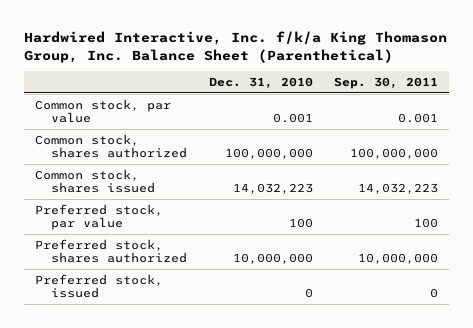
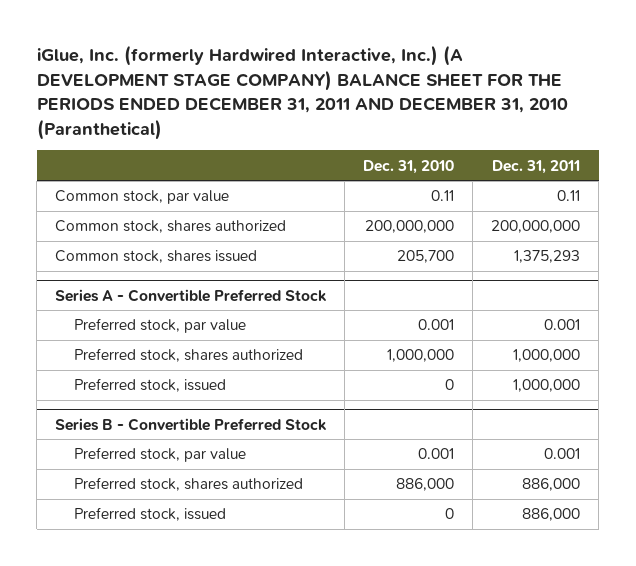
[24,31,448,63] Hardwired Interactive, Inc. f/k/a King Thomason Group, Inc. Balance Sheet (Parenthetical) -> [36,45,568,140] iGlue, Inc. (formerly Hardwired Interactive, Inc.) (A DEVELOPMENT STAGE COMPANY) BALANCE SHEET FOR THE PERIODS ENDED DECEMBER 31, 2011 AND DECEMBER 31, 2010 (Paranthetical)
[334,76,439,89] Sep. 30, 2011 -> none
none -> [492,159,581,174] Dec. 31, 2011
[272,113,313,124] 0.001 -> [431,190,455,202] 0.11
[224,148,313,160] 100,000,000 -> [365,220,455,234] 200,000,000
[232,183,313,195] 14,032,223 -> [397,250,455,264] 205,700
none -> [55,288,328,302] Series A - Convertible Preferred Stock
[288,218,313,229] 100 -> [418,319,455,331] 0.001
[232,253,313,265] 10,000,000 -> [387,349,455,363] 1,000,000
none -> [55,417,328,431] Series B - Convertible Preferred Stock
none -> [73,447,246,463] Preferred stock, par value
none -> [73,477,303,492] Preferred stock, shares authorized
none -> [73,507,226,522] Preferred stock, issued

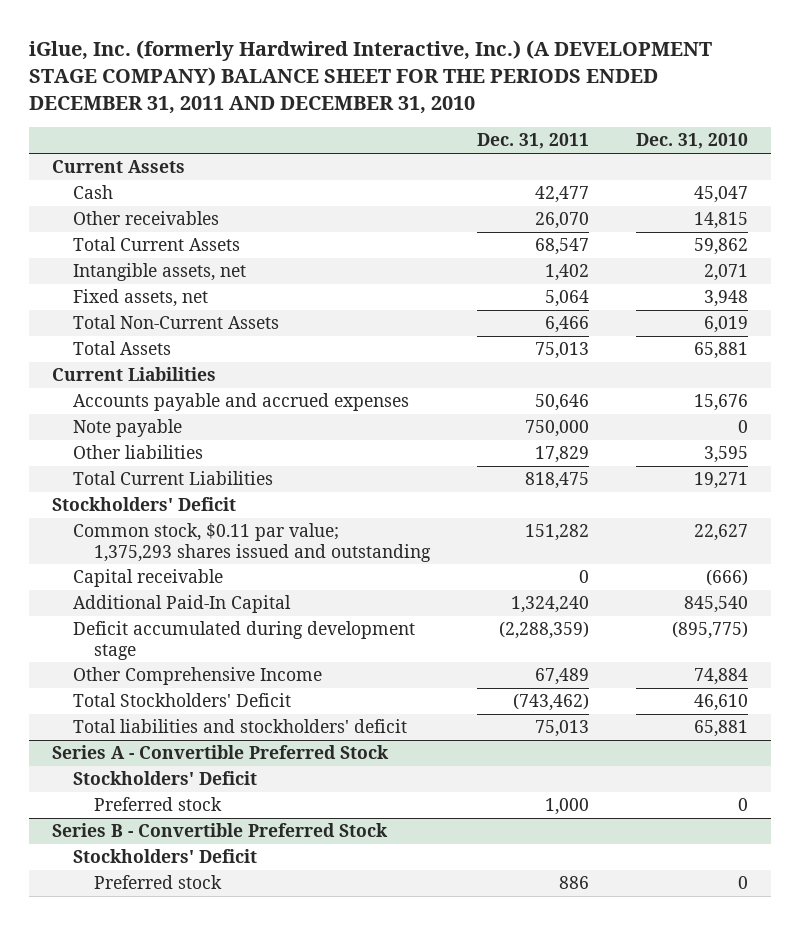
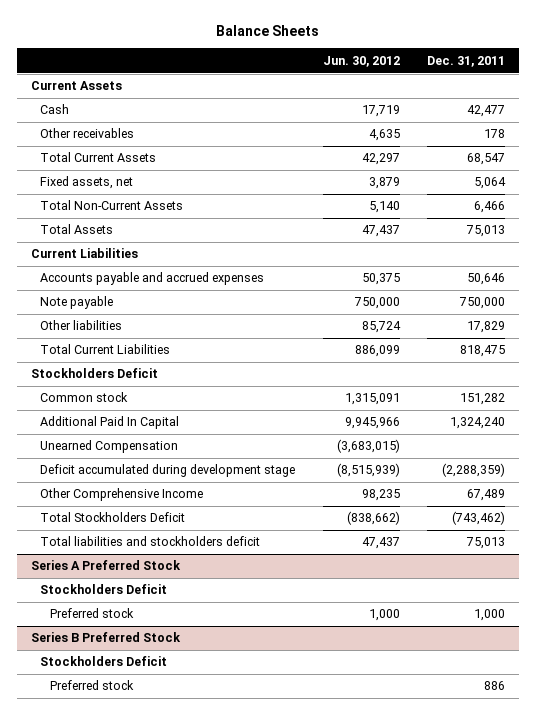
[28,39,712,114] iGlue, Inc. (formerly Hardwired Interactive, Inc.) (A DEVELOPMENT STAGE COMPANY) BALANCE SHEET FOR THE PERIODS ENDED DECEMBER 31, 2011 AND DECEMBER 31, 2010 -> [215,25,319,37] Balance Sheets
[635,133,748,150] Dec. 31, 2010 -> none
none -> [322,55,400,67] Jun. 30, 2012
[534,212,589,230] 26,070 -> [484,129,506,139] 178
[72,263,246,282] Intangible assets, net -> none
[72,569,223,588] Capital receivable -> none
[52,497,237,512] Stockholders' Deficit -> [30,368,158,379] Stockholders Deficit
[72,523,431,562] Common stock, $0.11 par value; 1,375,293 shares issued and outstanding -> [40,392,129,403] Common stock
[72,595,291,614] Additional Paid-In Capital -> [40,416,180,430] Additional Paid In Capital
none -> [40,440,179,454] Unearned Compensation
[72,693,291,708] Total Stockholders' Deficit -> [40,512,186,523] Total Stockholders Deficit
[72,719,407,734] Total liabilities and stockholders' deficit -> [40,536,261,547] Total liabilities and stockholders deficit
[52,745,390,760] Series A - Convertible Preferred Stock -> [30,560,181,571] Series A Preferred Stock
[72,771,257,786] Stockholders' Deficit -> [40,584,168,595] Stockholders Deficit
[52,823,389,838] Series B - Convertible Preferred Stock -> [30,632,181,643] Series B Preferred Stock
[72,849,257,864] Stockholders' Deficit -> [40,656,168,667] Stockholders Deficit

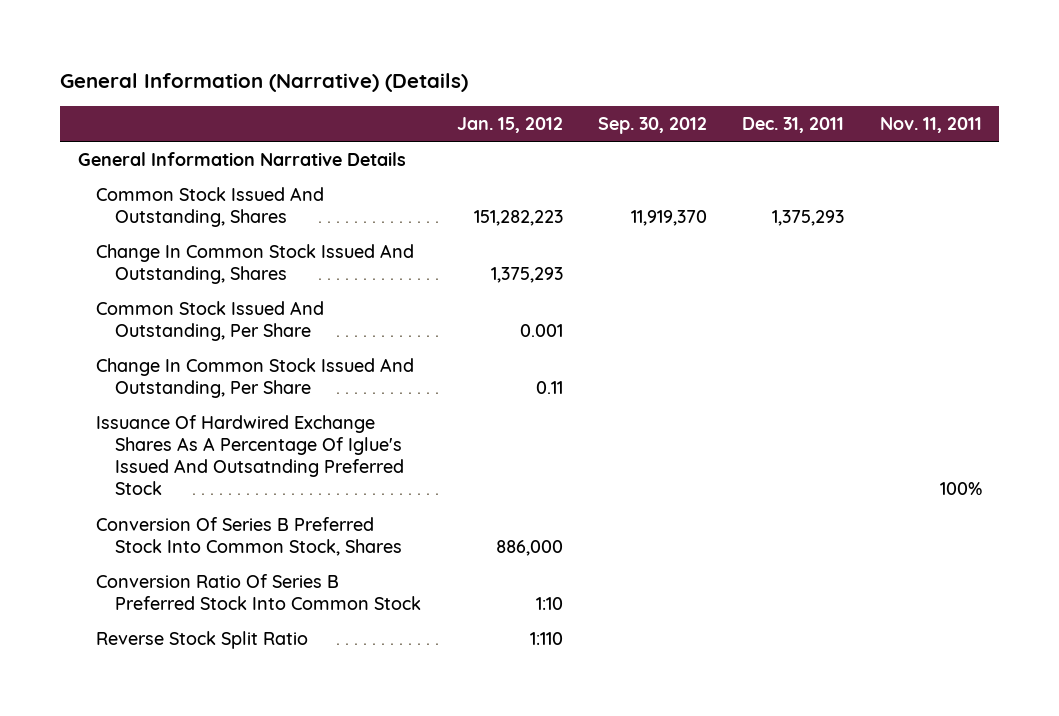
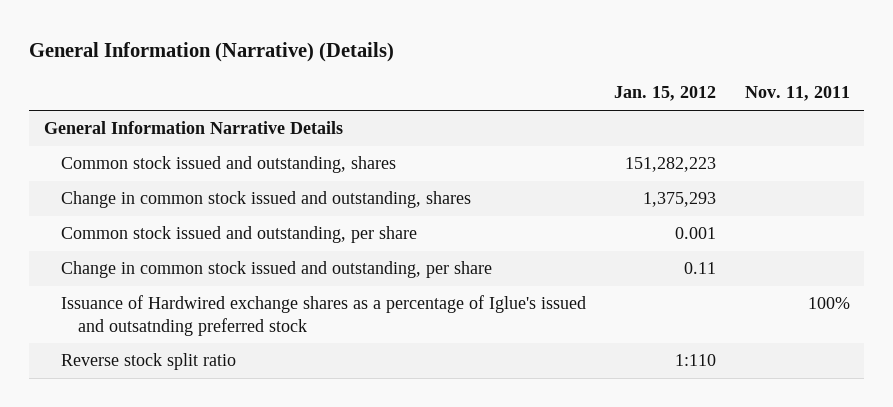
[597,116,707,134] Sep. 30, 2012 -> none
[742,116,845,133] Dec. 31, 2011 -> none
[96,516,403,557] Conversion Of Series B Preferred Stock Into Common Stock, Shares -> none
[96,573,422,611] Conversion Ratio Of Series B Preferred Stock Into Common Stock -> none
[96,186,325,228] Common Stock Issued And Outstanding, Shares -> [60,156,396,174] Common stock issued and outstanding, shares
[96,243,415,285] Change In Common Stock Issued And Outstanding, Shares -> [60,191,471,209] Change in common stock issued and outstanding, shares
[96,300,325,342] Common Stock Issued And Outstanding, Per Share -> [60,226,417,244] Common stock issued and outstanding, per share
[96,357,415,399] Change In Common Stock Issued And Outstanding, Per Share -> [60,261,492,279] Change in common stock issued and outstanding, per share
[96,414,405,496] Issuance Of Hardwired Exchange Shares As A Percentage Of Iglue's Issued And Outsatnding Preferred Stock -> [60,295,586,336] Issuance of Hardwired exchange shares as a percentage of Iglue's issued and outsatnding preferred stock
[96,630,309,649] Reverse Stock Split Ratio -> [60,353,236,371] Reverse stock split ratio

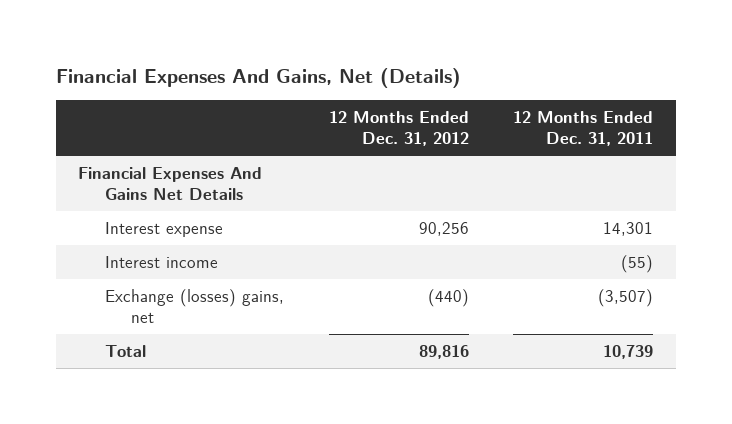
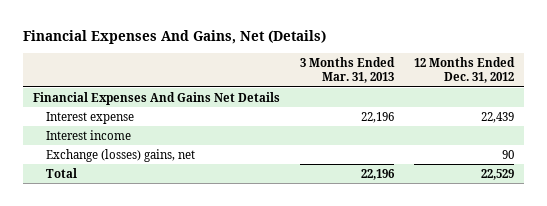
[513,111,654,147] 12 Months Ended Dec. 31, 2011 -> none
none -> [300,56,396,84] 3 Months Ended Mar. 31, 2013
[418,222,469,237] 90,256 -> [480,111,514,123] 22,439
[427,289,469,308] (440) -> [501,149,514,159] 90
[418,345,469,360] 89,816 -> [480,168,514,180] 22,529

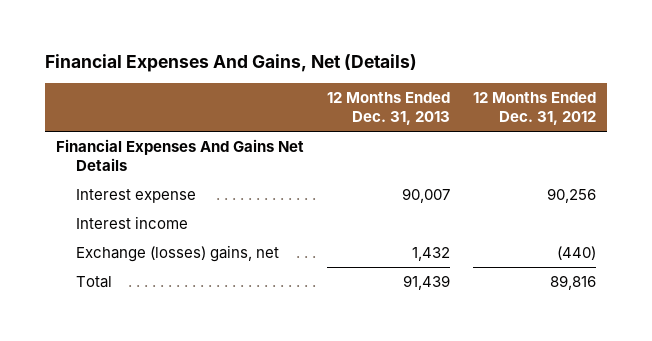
[300,56,396,84] 3 Months Ended Mar. 31, 2013 -> none
none -> [327,92,451,126] 12 Months Ended Dec. 31, 2013
[480,111,514,123] 22,439 -> [546,187,596,203] 90,256
[501,149,514,159] 90 -> [556,245,596,260] (440)
[480,168,514,180] 22,529 -> [549,274,596,290] 89,816

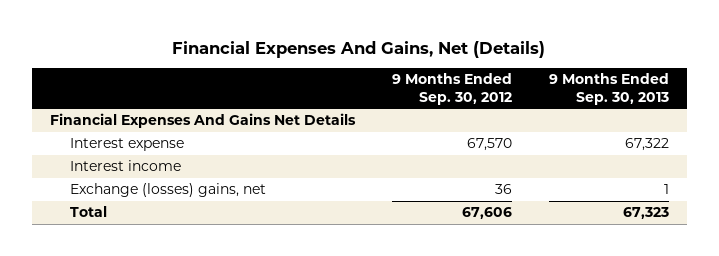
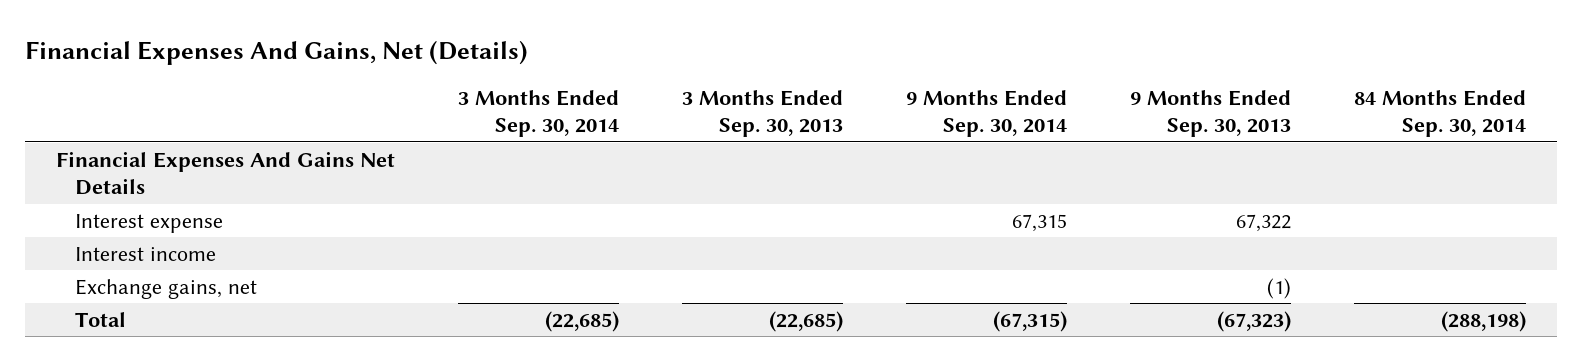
[391,73,512,105] 9 Months Ended Sep. 30, 2012 -> none
none -> [458,90,620,138] 3 Months Ended Sep. 30, 2014
none -> [681,90,843,138] 3 Months Ended Sep. 30, 2013
none -> [905,90,1067,138] 9 Months Ended Sep. 30, 2014
none -> [1353,90,1526,138] 84 Months Ended Sep. 30, 2014
[69,183,266,198] Exchange (losses) gains, net -> [74,278,257,299] Exchange gains, net
[663,184,669,195] 1 -> [1266,277,1291,299] (1)
[622,207,669,220] 67,323 -> [1216,310,1291,332] (67,323)

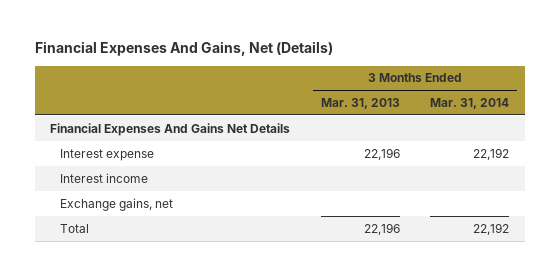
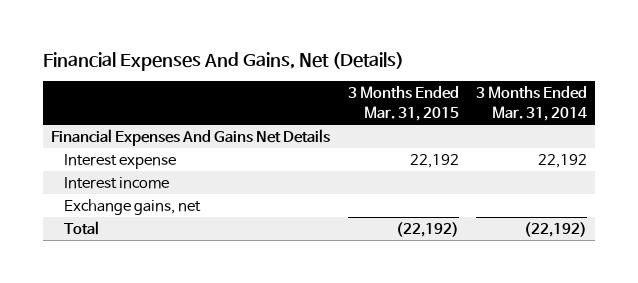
[320,97,400,109] Mar. 31, 2013 -> none
none -> [347,86,459,121] 3 Months Ended Mar. 31, 2015
[473,222,510,235] 22,192 -> [523,222,587,238] (22,192)

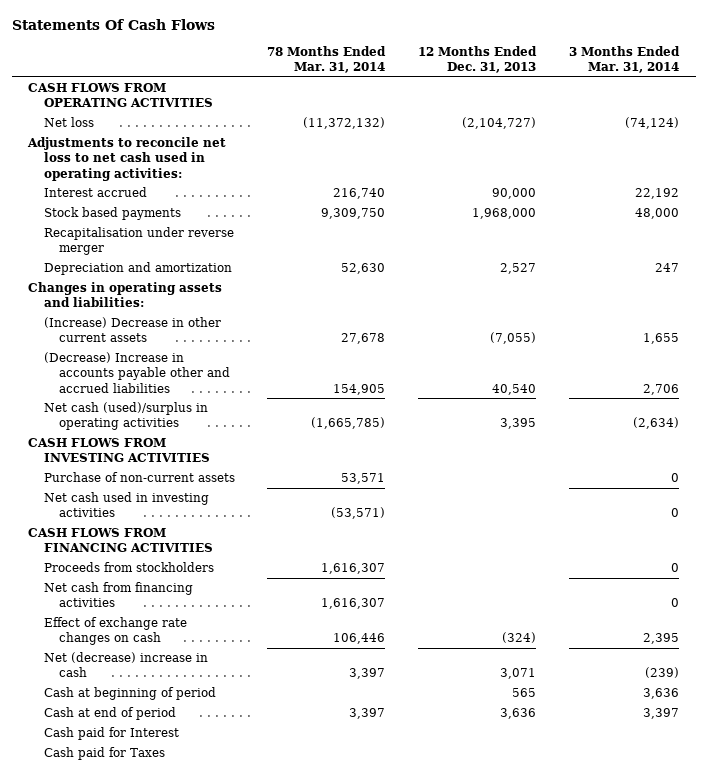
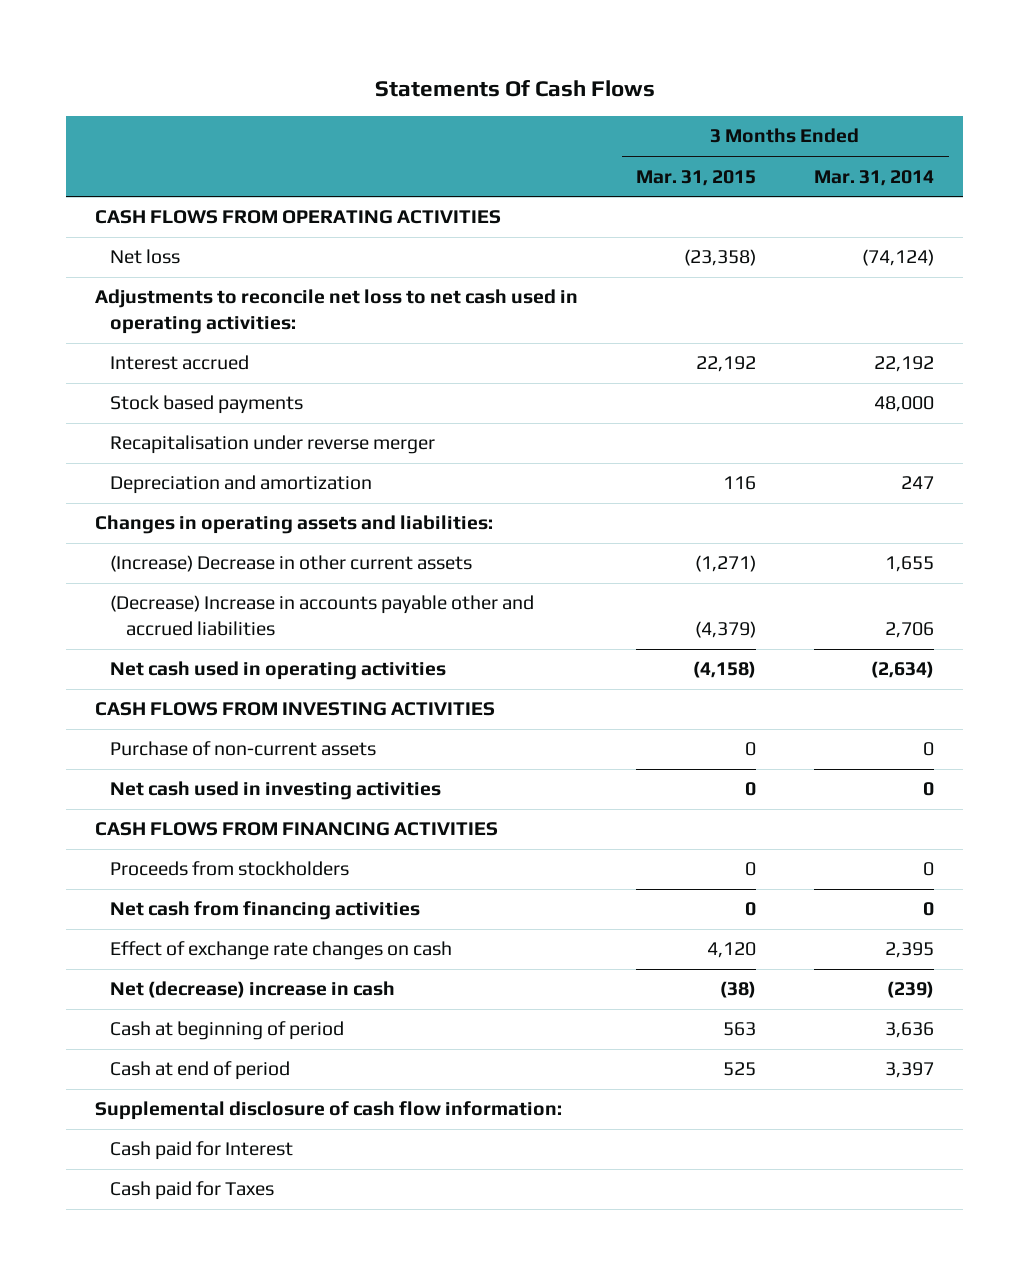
[267,46,387,74] 78 Months Ended Mar. 31, 2014 -> none
[418,46,538,74] 12 Months Ended Dec. 31, 2013 -> none
none -> [636,169,757,186] Mar. 31, 2015
[43,402,208,431] Net cash (used)/surplus in operating activities -> [110,661,447,681] Net cash used in operating activities
none -> [95,1101,563,1121] Supplemental disclosure of cash flow information:

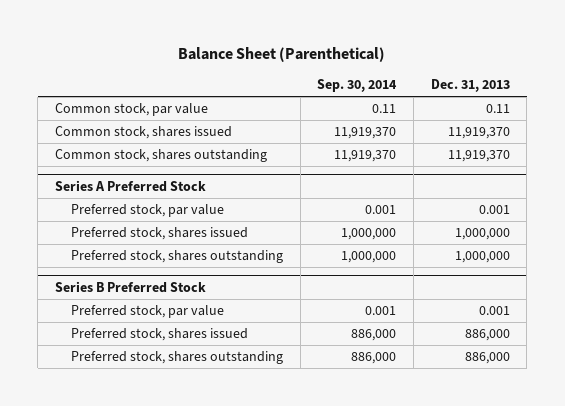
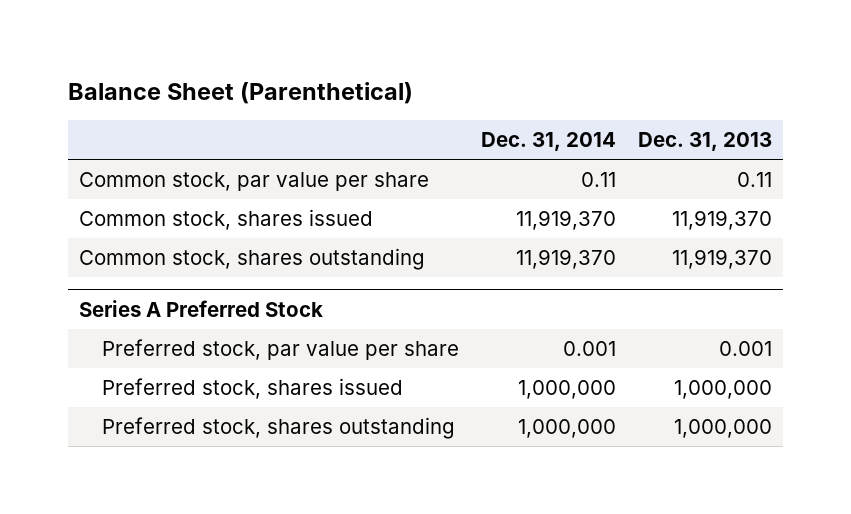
[317,79,398,93] Sep. 30, 2014 -> none
none -> [481,131,617,151] Dec. 31, 2014
[55,103,209,117] Common stock, par value -> [78,171,429,191] Common stock, par value per share
[71,204,225,218] Preferred stock, par value -> [102,338,460,360] Preferred stock, par value per share
[55,280,207,293] Series B Preferred Stock -> none
[71,305,225,319] Preferred stock, par value -> none
[71,328,249,342] Preferred stock, shares issued -> none
[71,351,284,365] Preferred stock, shares outstanding -> none

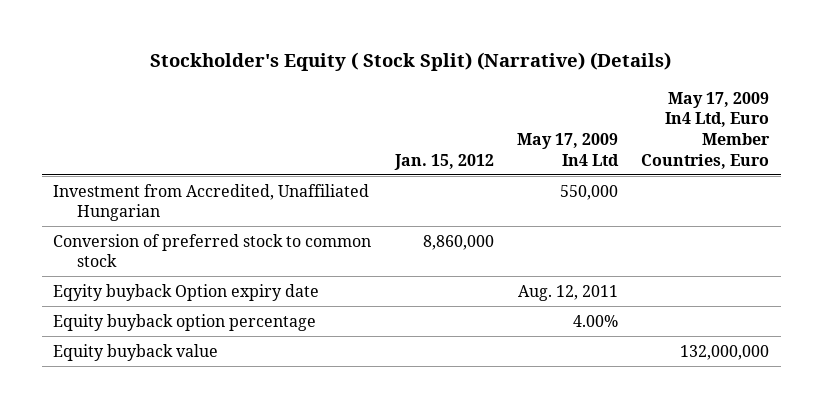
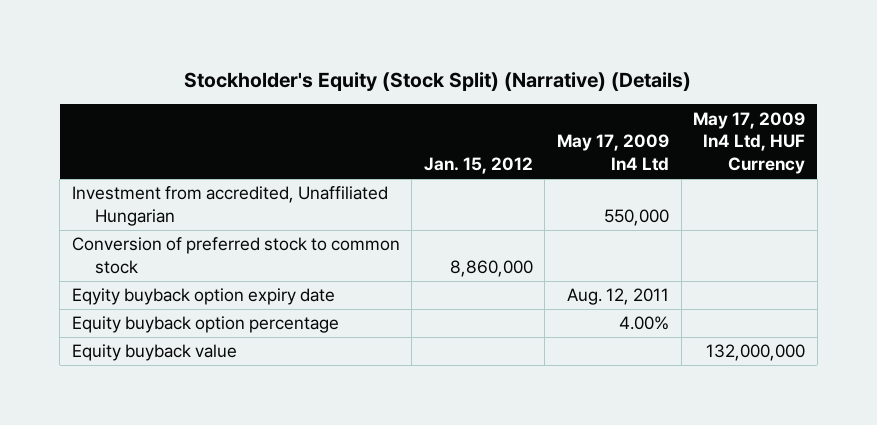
[150,51,672,71] Stockholder's Equity ( Stock Split) (Narrative) (Details) -> [184,71,692,91] Stockholder's Equity (Stock Split) (Narrative) (Details)
[640,91,770,169] May 17, 2009 In4 Ltd, Euro Member Countries, Euro -> none
none -> [693,111,806,175] May 17, 2009 In4 Ltd, HUF Currency
[53,183,370,222] Investment from Accredited, Unaffiliated Hungarian -> [71,186,388,227] Investment from accredited, Unaffiliated Hungarian
[53,283,320,301] Eqyity buyback Option expiry date -> [71,288,335,306] Eqyity buyback option expiry date

